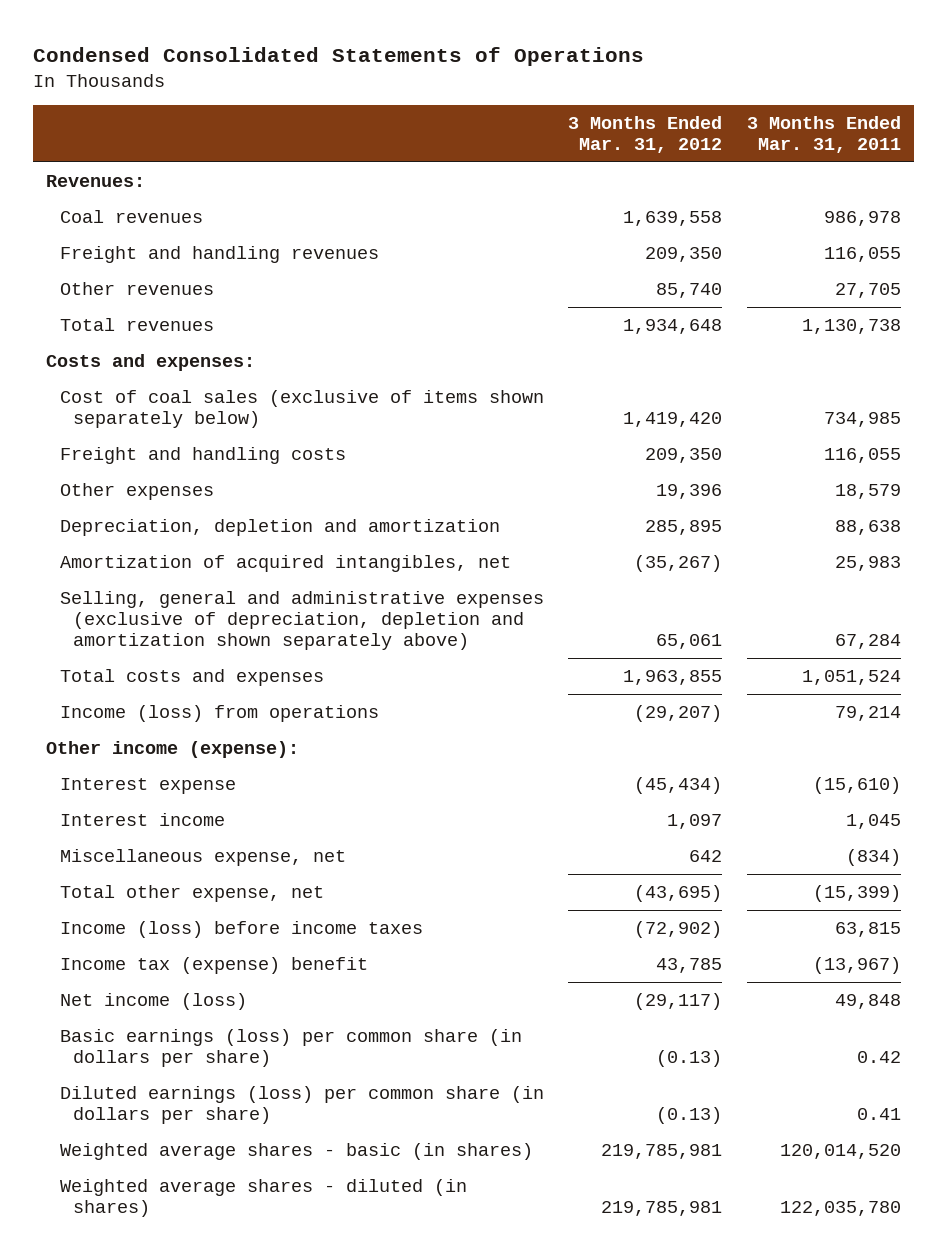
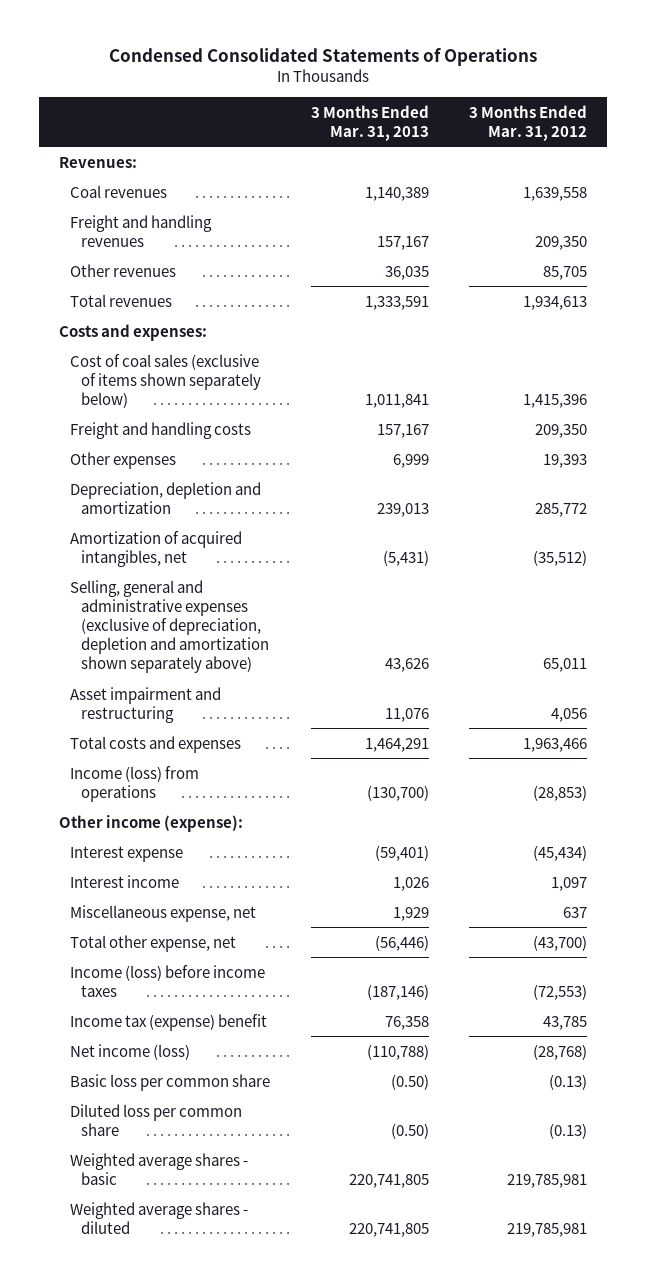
[747,115,902,154] 3 Months Ended Mar. 31, 2011 -> none
none -> [310,104,429,141] 3 Months Ended Mar. 31, 2013
[656,282,723,298] 85,740 -> [542,265,587,280] 85,705
[623,318,723,334] 1,934,648 -> [522,295,587,310] 1,934,613
[623,412,723,428] 1,419,420 -> [522,393,587,408] 1,415,396
[656,483,723,499] 19,396 -> [542,453,587,468] 19,393
[645,519,723,535] 285,895 -> [534,502,587,517] 285,772
[634,554,723,572] (35,267) -> [532,549,587,566] (35,512)
[656,634,723,650] 65,061 -> [542,657,587,672] 65,011
none -> [70,686,222,723] Asset impairment and restructuring
[623,669,723,685] 1,963,855 -> [522,737,587,752] 1,963,466
[634,704,723,722] (29,207) -> [532,784,587,801] (28,853)
[689,849,723,862] 642 -> [562,906,587,918] 637
[634,884,723,902] (43,695) -> [532,934,587,951] (43,700)
[634,920,723,938] (72,902) -> [532,983,587,1000] (72,553)
[634,992,723,1010] (29,117) -> [532,1043,587,1060] (28,768)
[59,1028,522,1068] Basic earnings (loss) per common share (in dollars per share) -> [70,1073,271,1091] Basic loss per common share
[59,1085,544,1125] Diluted earnings (loss) per common share (in dollars per share) -> [70,1103,243,1136] Diluted loss per common share
[59,1142,533,1160] Weighted average shares - basic (in shares) -> [70,1152,249,1185] Weighted average shares - basic
[59,1178,467,1218] Weighted average shares - diluted (in shares) -> [70,1201,249,1234] Weighted average shares - diluted

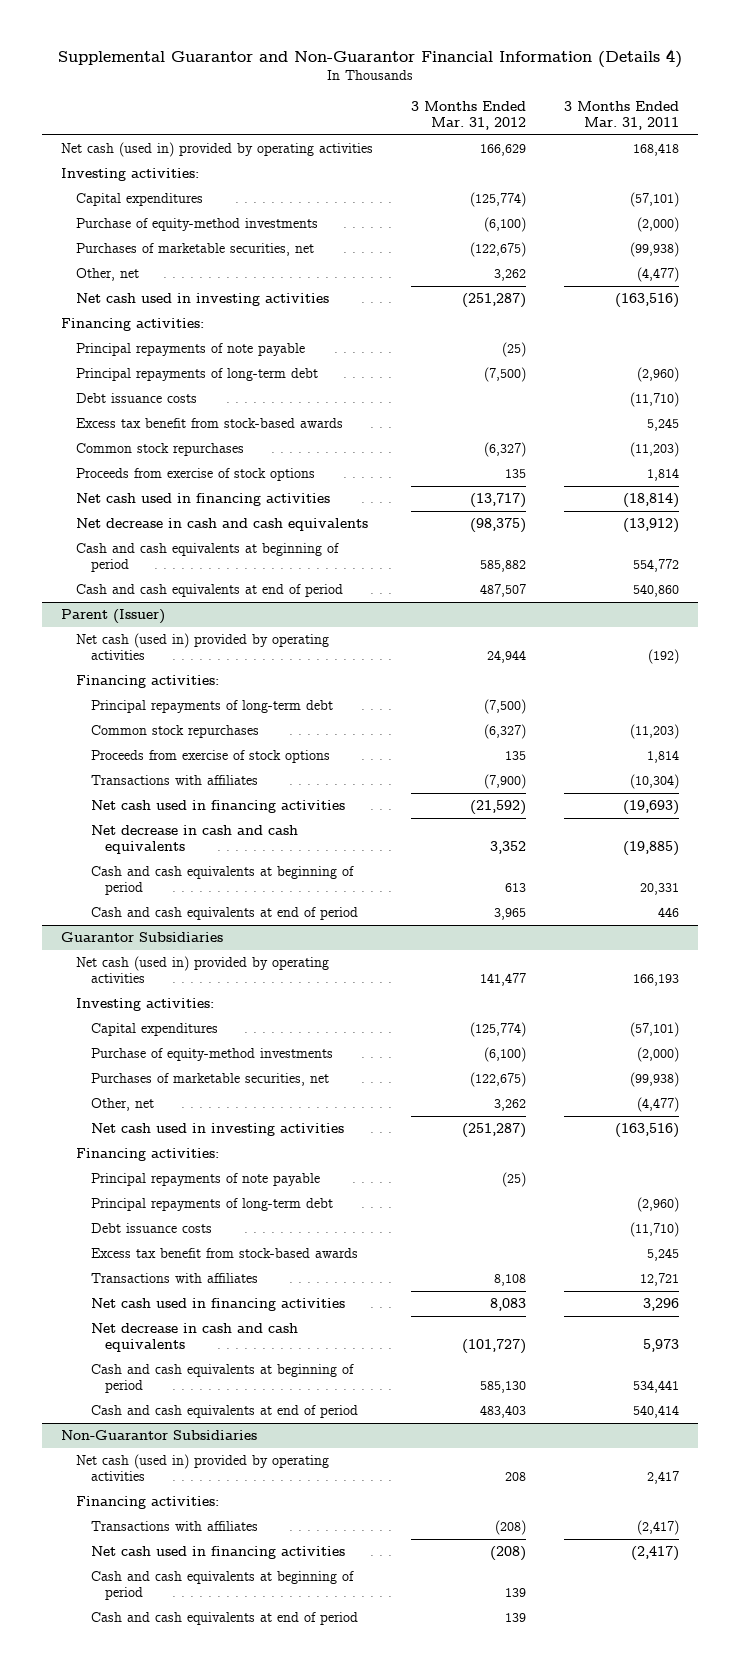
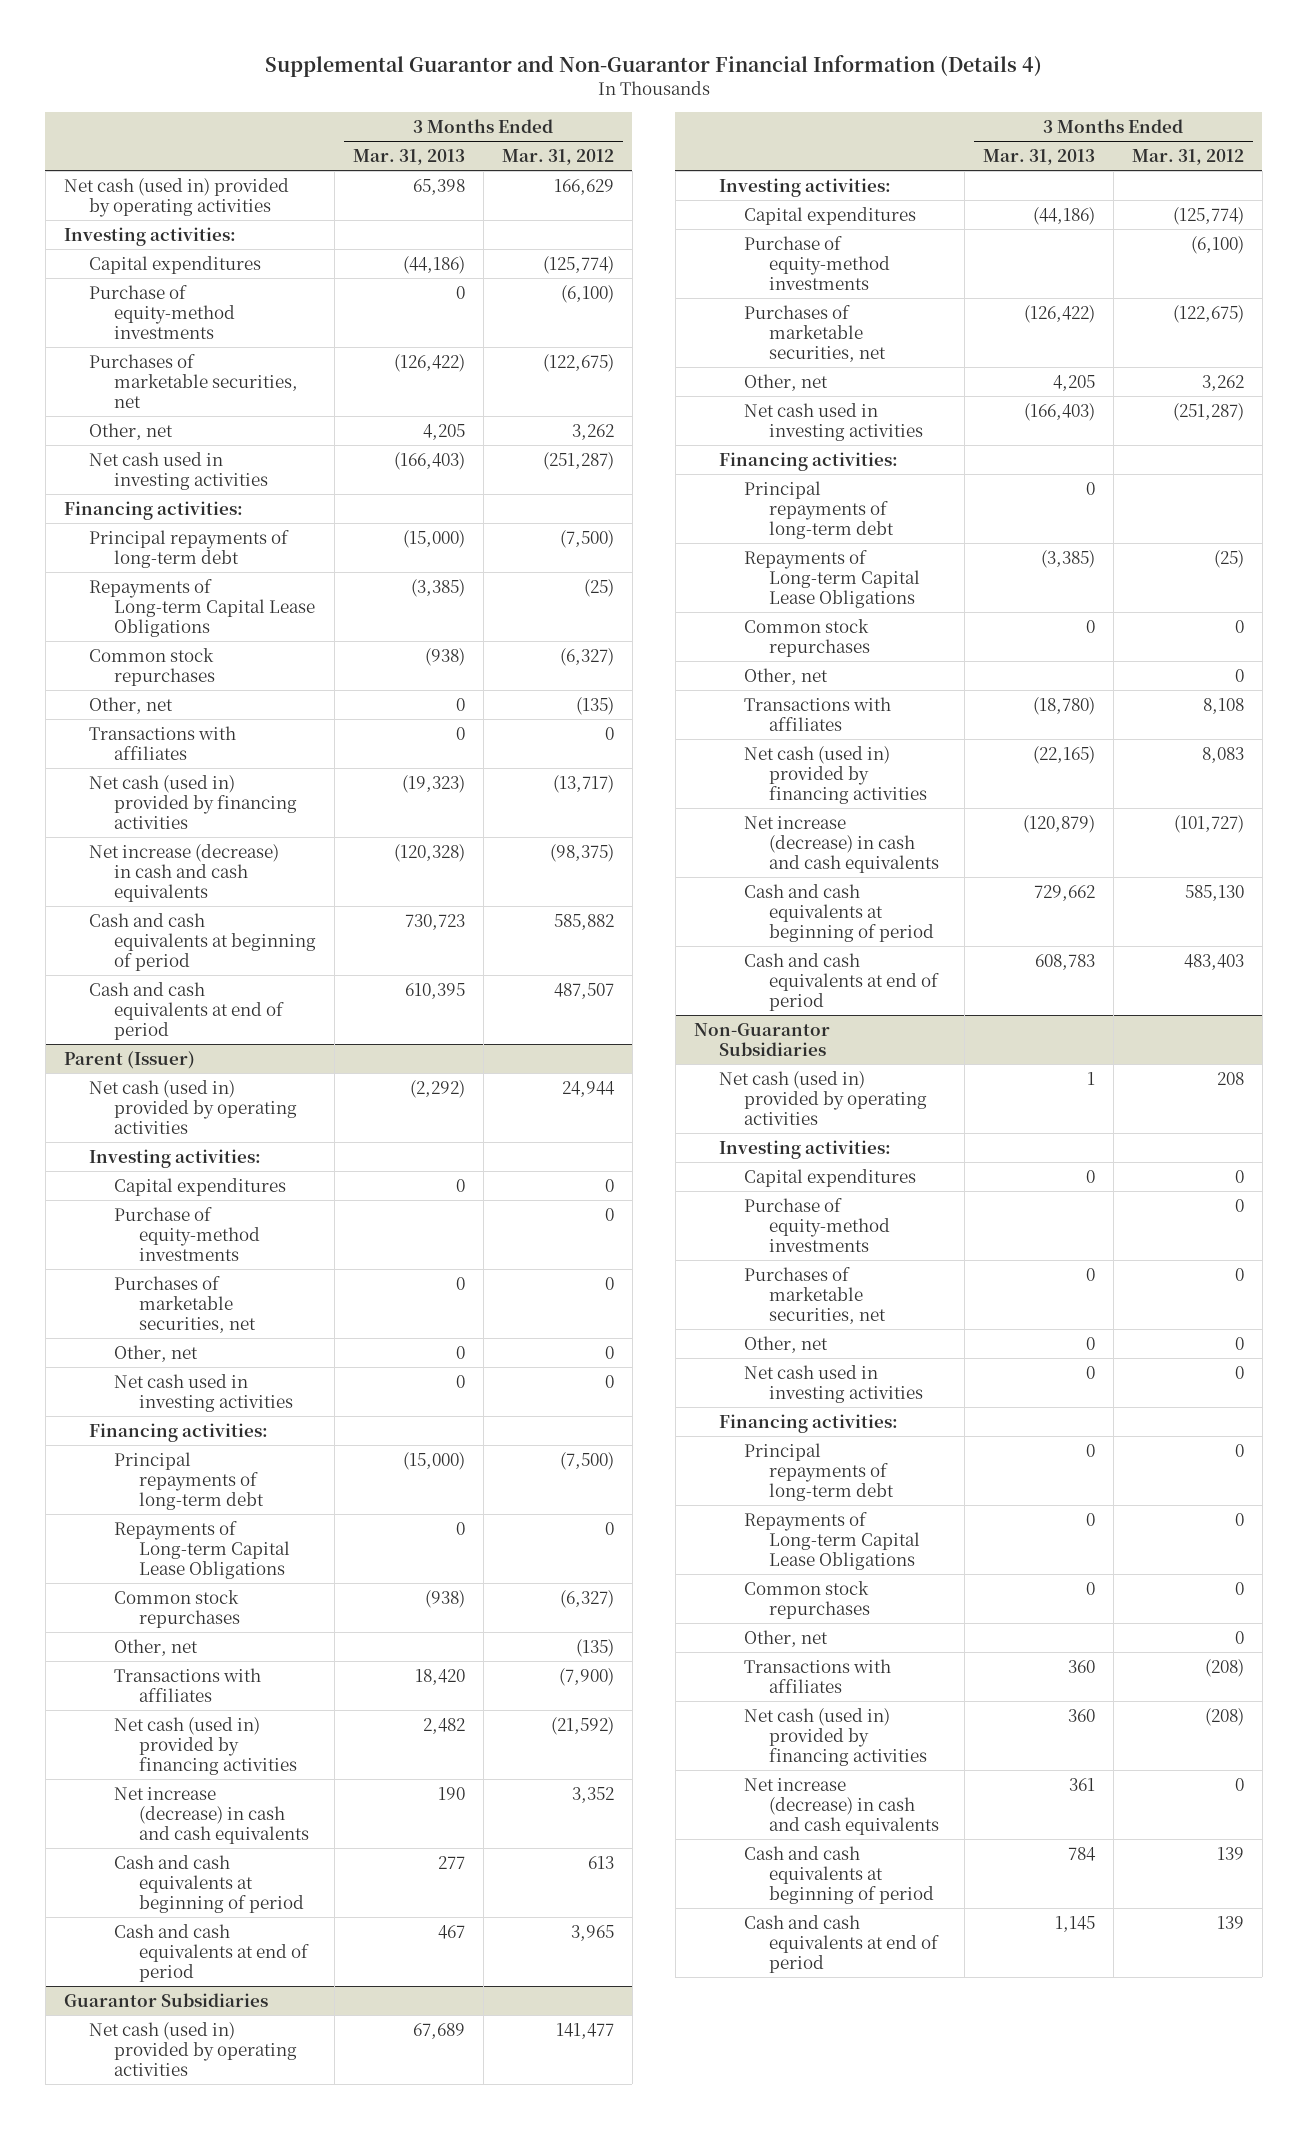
[564,101,680,130] 3 Months Ended Mar. 31, 2011 -> none
none -> [352,148,465,165] Mar. 31, 2013
[75,343,305,357] Principal repayments of note payable -> none
[75,393,197,404] Debt issuance costs -> none
[75,418,343,429] Excess tax benefit from stock-based awards -> none
none -> [88,578,316,638] Repayments of Long-term Capital Lease Obligations
[75,468,315,482] Proceeds from exercise of stock options -> none
none -> [88,696,173,714] Other, net
none -> [88,725,236,760] Transactions with affiliates
[75,493,330,507] Net cash used in financing activities -> [88,774,298,830] Net cash (used in) provided by financing activities
[75,518,368,532] Net decrease in cash and cash equivalents -> [88,843,279,903] Net increase (decrease) in cash and cash equivalents
none -> [88,1148,261,1168] Investing activities:
none -> [114,1177,287,1196] Capital expenditures
none -> [114,1206,261,1262] Purchase of equity-method investments
none -> [114,1275,257,1334] Purchases of marketable securities, net
none -> [114,1344,199,1362] Other, net
none -> [114,1373,294,1412] Net cash used in investing activities
none -> [114,1520,291,1580] Repayments of Long-term Capital Lease Obligations
[90,750,330,764] Proceeds from exercise of stock options -> none
none -> [114,1638,199,1656] Other, net
[90,800,345,814] Net cash used in financing activities -> [114,1716,298,1776] Net cash (used in) provided by financing activities
[90,825,298,855] Net decrease in cash and cash equivalents -> [114,1786,310,1845] Net increase (decrease) in cash and cash equivalents
[90,1173,320,1187] Principal repayments of note payable -> none
[90,1223,212,1234] Debt issuance costs -> none
[90,1248,358,1259] Excess tax benefit from stock-based awards -> none
none -> [743,549,921,609] Repayments of Long-term Capital Lease Obligations
none -> [743,618,871,657] Common stock repurchases
none -> [743,667,828,685] Other, net
[90,1298,345,1312] Net cash used in financing activities -> [743,745,928,805] Net cash (used in) provided by financing activities
[90,1323,298,1353] Net decrease in cash and cash equivalents -> [743,815,940,874] Net increase (decrease) in cash and cash equivalents
none -> [718,1139,891,1159] Investing activities:
none -> [743,1168,916,1187] Capital expenditures
none -> [743,1197,891,1253] Purchase of equity-method investments
none -> [743,1266,887,1325] Purchases of marketable securities, net
none -> [743,1335,828,1353] Other, net
none -> [743,1364,924,1403] Net cash used in investing activities
none -> [743,1442,895,1502] Principal repayments of long-term debt
none -> [743,1511,921,1571] Repayments of Long-term Capital Lease Obligations
none -> [743,1580,871,1619] Common stock repurchases
none -> [743,1629,828,1647] Other, net
[90,1546,345,1560] Net cash used in financing activities -> [743,1707,928,1767] Net cash (used in) provided by financing activities
none -> [743,1777,940,1836] Net increase (decrease) in cash and cash equivalents

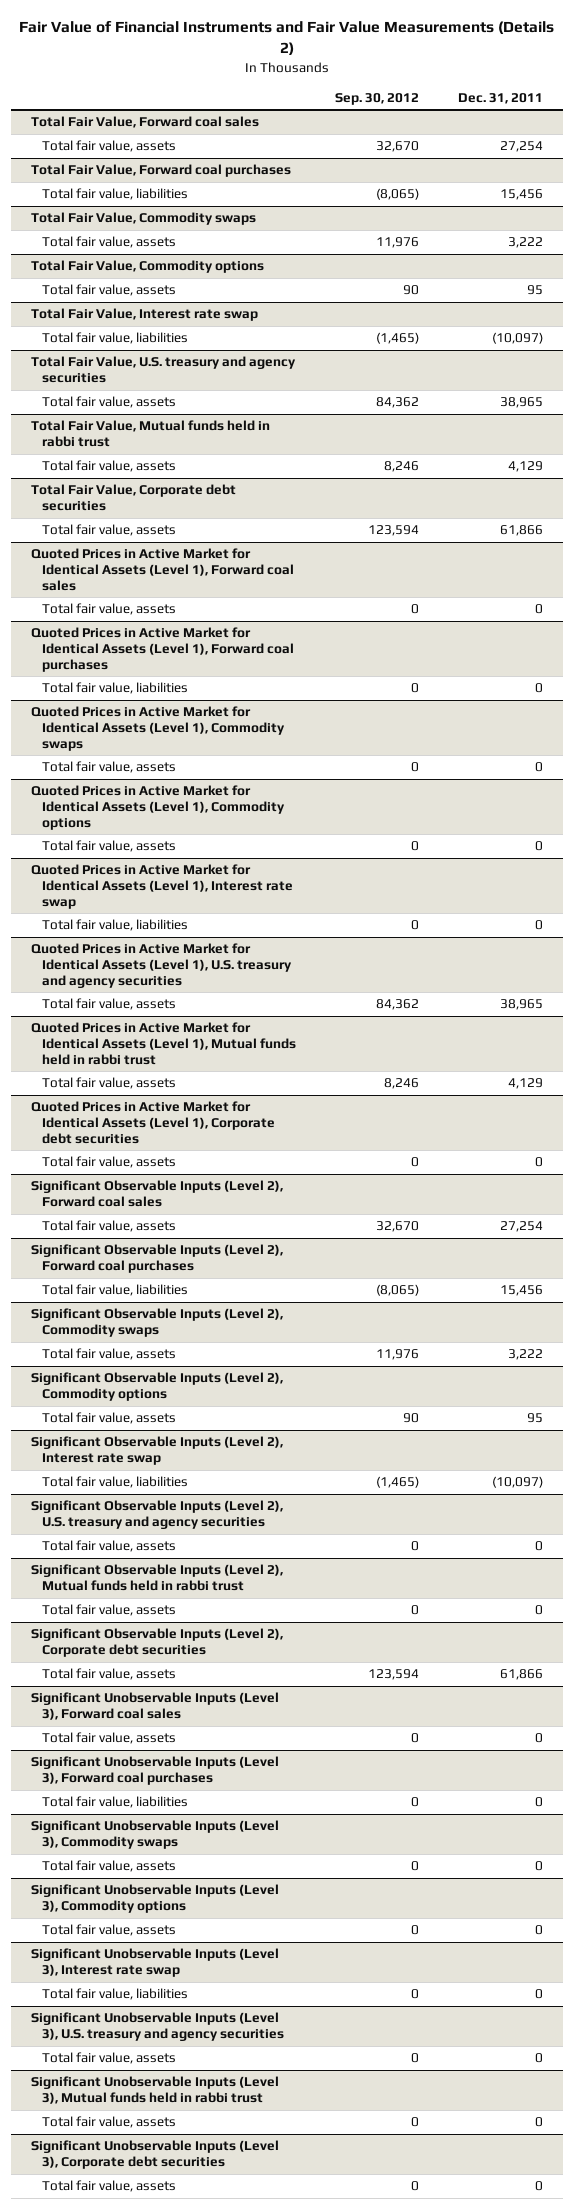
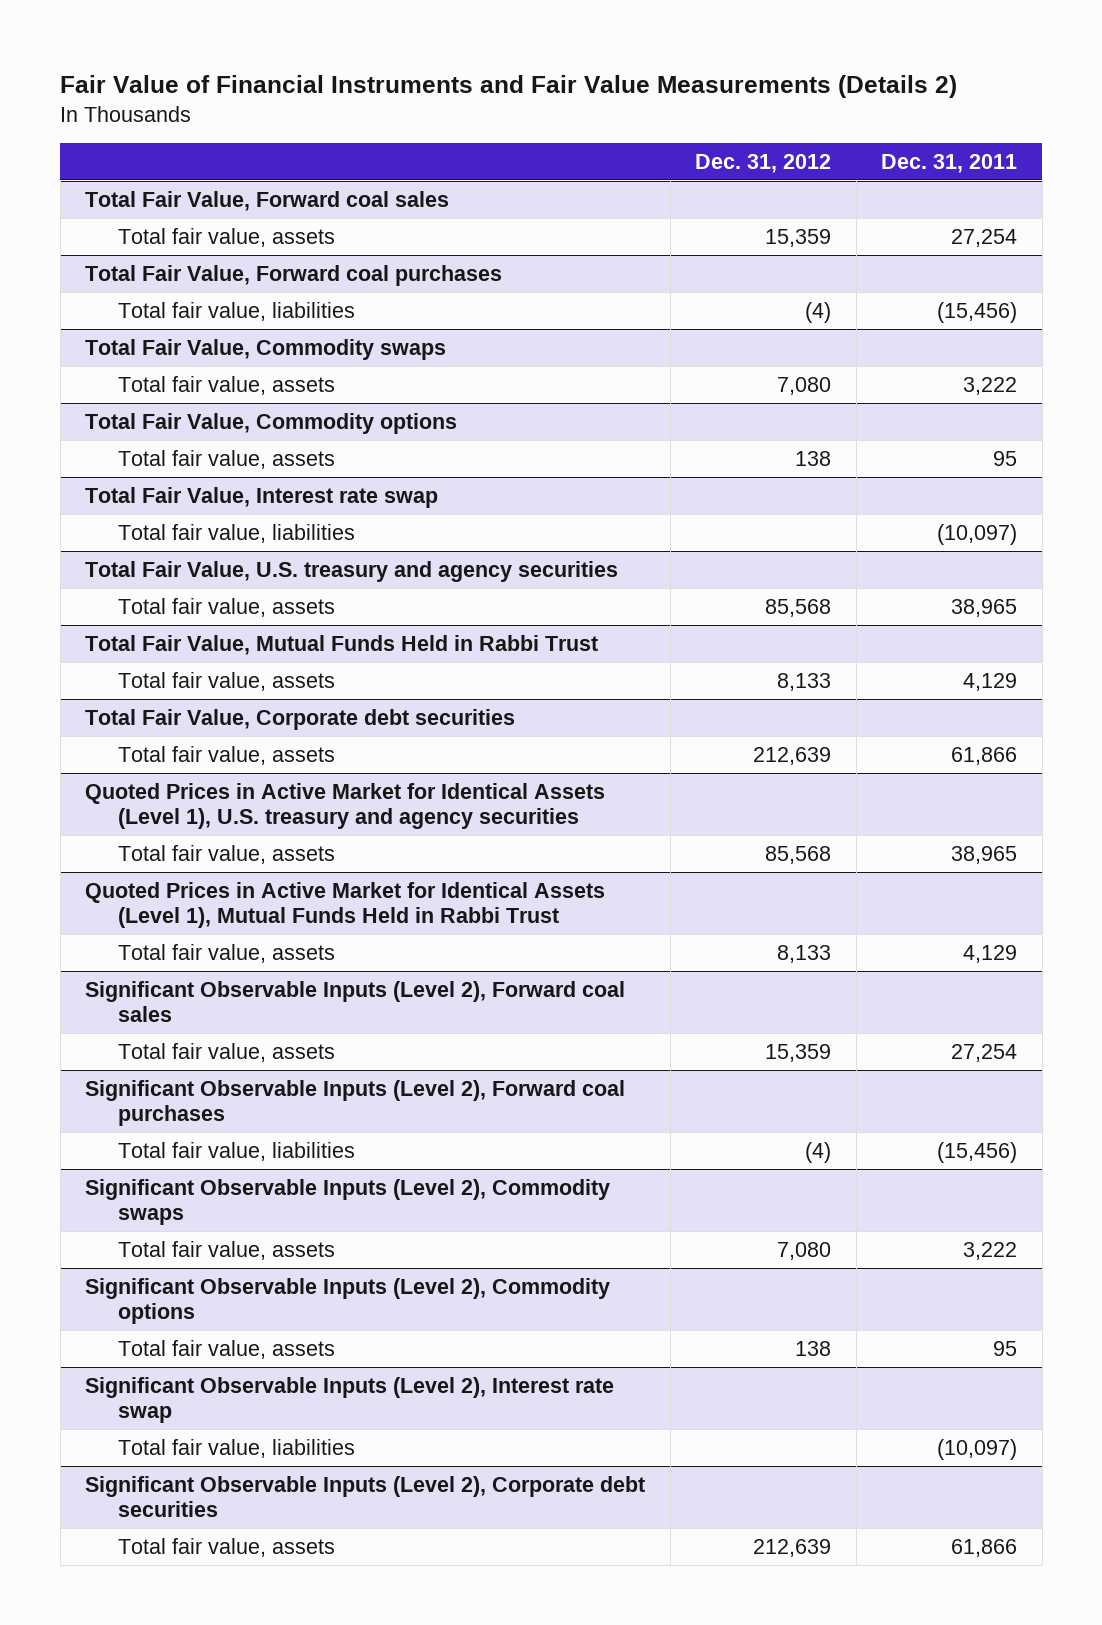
[335,92,420,105] Sep. 30, 2012 -> none
none -> [695,153,832,173] Dec. 31, 2012
[500,189,544,201] 15,456 -> [937,301,1018,323] (15,456)
[30,420,270,448] Total Fair Value, Mutual funds held in rabbi trust -> [85,634,599,655] Total Fair Value, Mutual Funds Held in Rabbi Trust
[30,548,295,591] Quoted Prices in Active Market for Identical Assets (Level 1), Forward coal sales -> none
[42,603,177,616] Total fair value, assets -> none
[30,627,295,672] Quoted Prices in Active Market for Identical Assets (Level 1), Forward coal purchases -> none
[42,682,189,695] Total fair value, liabilities -> none
[30,706,286,751] Quoted Prices in Active Market for Identical Assets (Level 1), Commodity swaps -> none
[42,761,177,774] Total fair value, assets -> none
[30,785,286,830] Quoted Prices in Active Market for Identical Assets (Level 1), Commodity options -> none
[42,840,177,853] Total fair value, assets -> none
[30,864,294,909] Quoted Prices in Active Market for Identical Assets (Level 1), Interest rate swap -> none
[42,919,189,932] Total fair value, liabilities -> none
[30,1022,297,1065] Quoted Prices in Active Market for Identical Assets (Level 1), Mutual funds held in rabbi trust -> [85,881,606,928] Quoted Prices in Active Market for Identical Assets (Level 1), Mutual Funds Held in Rabbi Trust
[30,1101,276,1144] Quoted Prices in Active Market for Identical Assets (Level 1), Corporate debt securities -> none
[42,1156,177,1169] Total fair value, assets -> none
[500,1285,544,1297] 15,456 -> [937,1141,1018,1163] (15,456)
[30,1500,283,1530] Significant Observable Inputs (Level 2), U.S. treasury and agency securities -> none
[42,1540,177,1553] Total fair value, assets -> none
[30,1564,283,1592] Significant Observable Inputs (Level 2), Mutual funds held in rabbi trust -> none
[42,1604,177,1617] Total fair value, assets -> none
[30,1692,279,1721] Significant Unobservable Inputs (Level 3), Forward coal sales -> none
[42,1732,177,1745] Total fair value, assets -> none
[30,1756,279,1786] Significant Unobservable Inputs (Level 3), Forward coal purchases -> none
[42,1796,189,1809] Total fair value, liabilities -> none
[30,1820,279,1850] Significant Unobservable Inputs (Level 3), Commodity swaps -> none
[42,1860,177,1873] Total fair value, assets -> none
[30,1884,279,1914] Significant Unobservable Inputs (Level 3), Commodity options -> none
[42,1924,177,1937] Total fair value, assets -> none
[30,1948,279,1978] Significant Unobservable Inputs (Level 3), Interest rate swap -> none
[42,1988,189,2001] Total fair value, liabilities -> none
[30,2012,285,2042] Significant Unobservable Inputs (Level 3), U.S. treasury and agency securities -> none
[42,2052,177,2065] Total fair value, assets -> none
[30,2076,279,2105] Significant Unobservable Inputs (Level 3), Mutual funds held in rabbi trust -> none
[42,2116,177,2129] Total fair value, assets -> none
[30,2140,279,2170] Significant Unobservable Inputs (Level 3), Corporate debt securities -> none
[42,2180,177,2193] Total fair value, assets -> none

